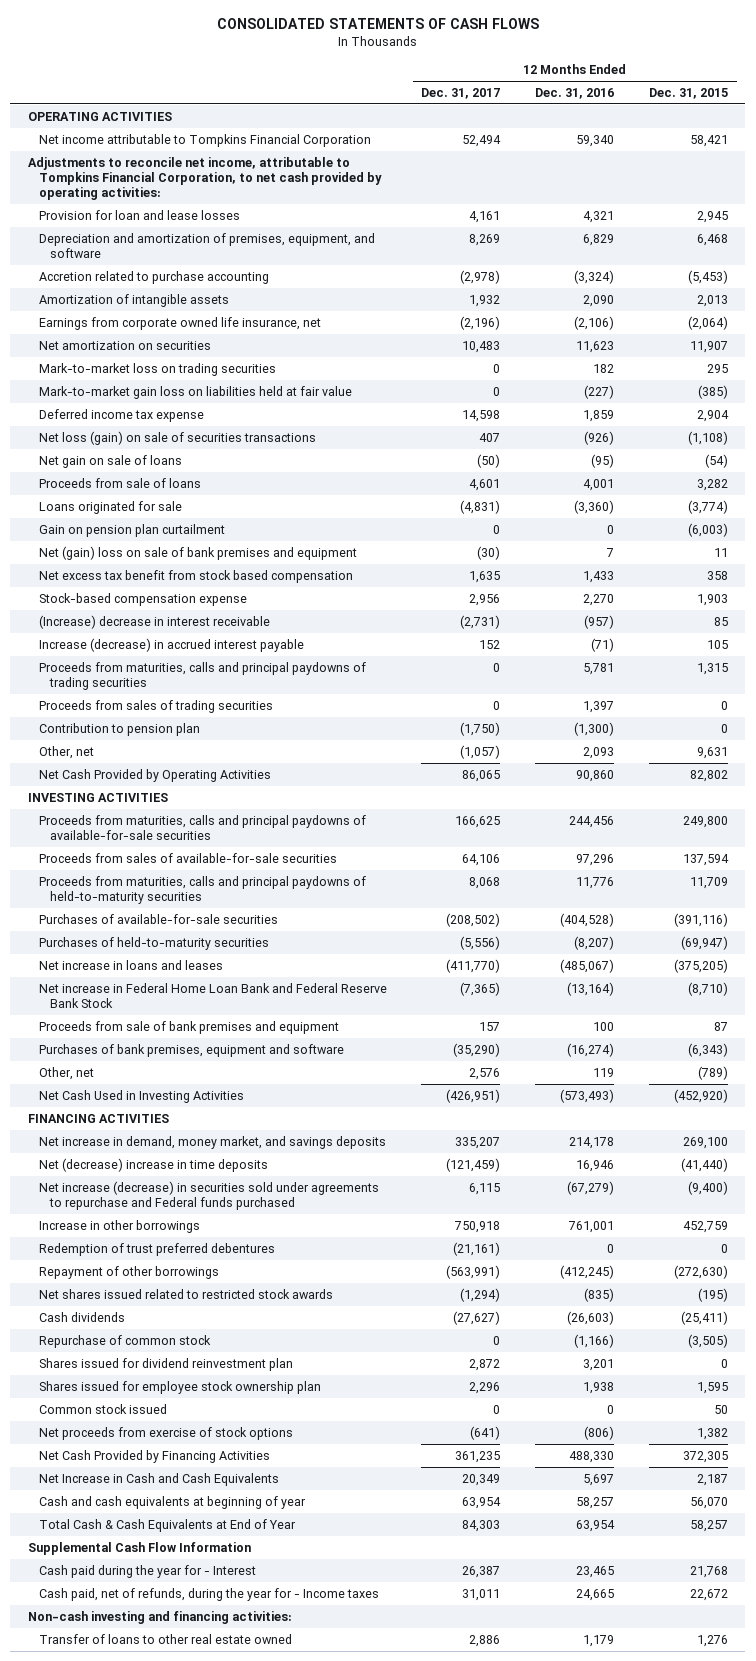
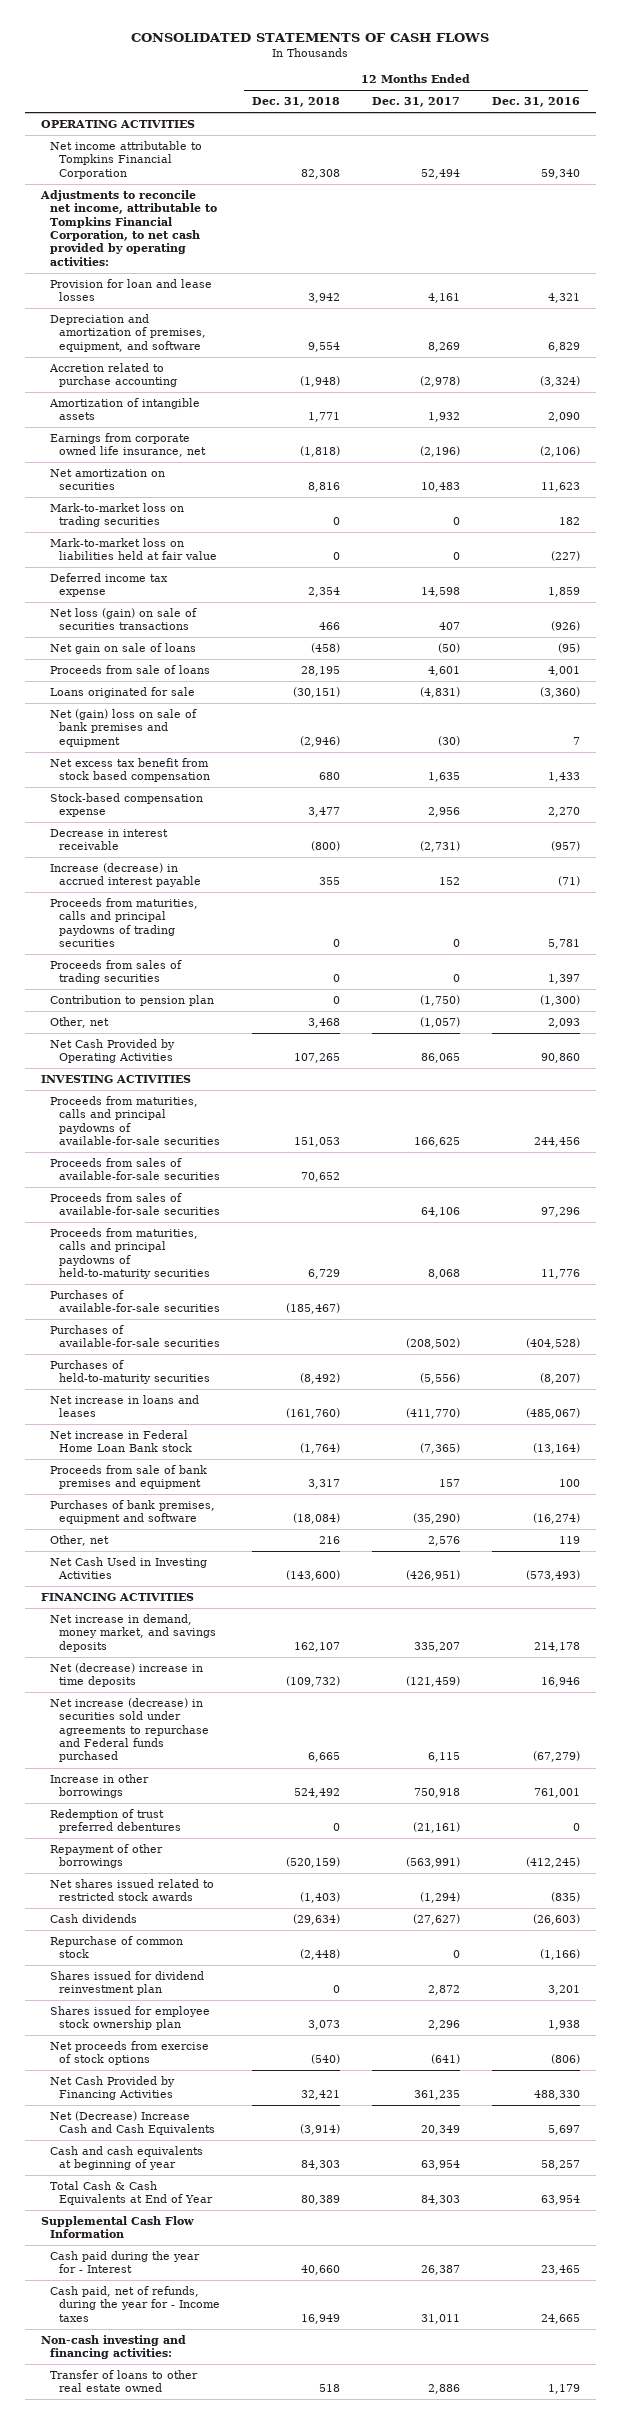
[648,87,728,99] Dec. 31, 2015 -> none
none -> [251,97,340,108] Dec. 31, 2018
[38,385,352,399] Mark-to-market gain loss on liabilities held at fair value -> [49,538,217,561] Mark-to-market loss on liabilities held at fair value
[38,523,225,537] Gain on pension plan curtailment -> none
[38,614,270,629] (Increase) decrease in interest receivable -> [49,829,168,851] Decrease in interest receivable
none -> [49,1158,220,1181] Proceeds from sales of available-for-sale securities
none -> [49,1290,220,1313] Purchases of available-for-sale securities
[38,982,387,1009] Net increase in Federal Home Loan Bank and Federal Reserve Bank Stock -> [49,1430,192,1453] Net increase in Federal Home Loan Bank stock
[38,1403,167,1414] Common stock issued -> none
[38,1472,279,1486] Net Increase in Cash and Cash Equivalents -> [49,2111,215,2136] Net (Decrease) Increase Cash and Cash Equivalents

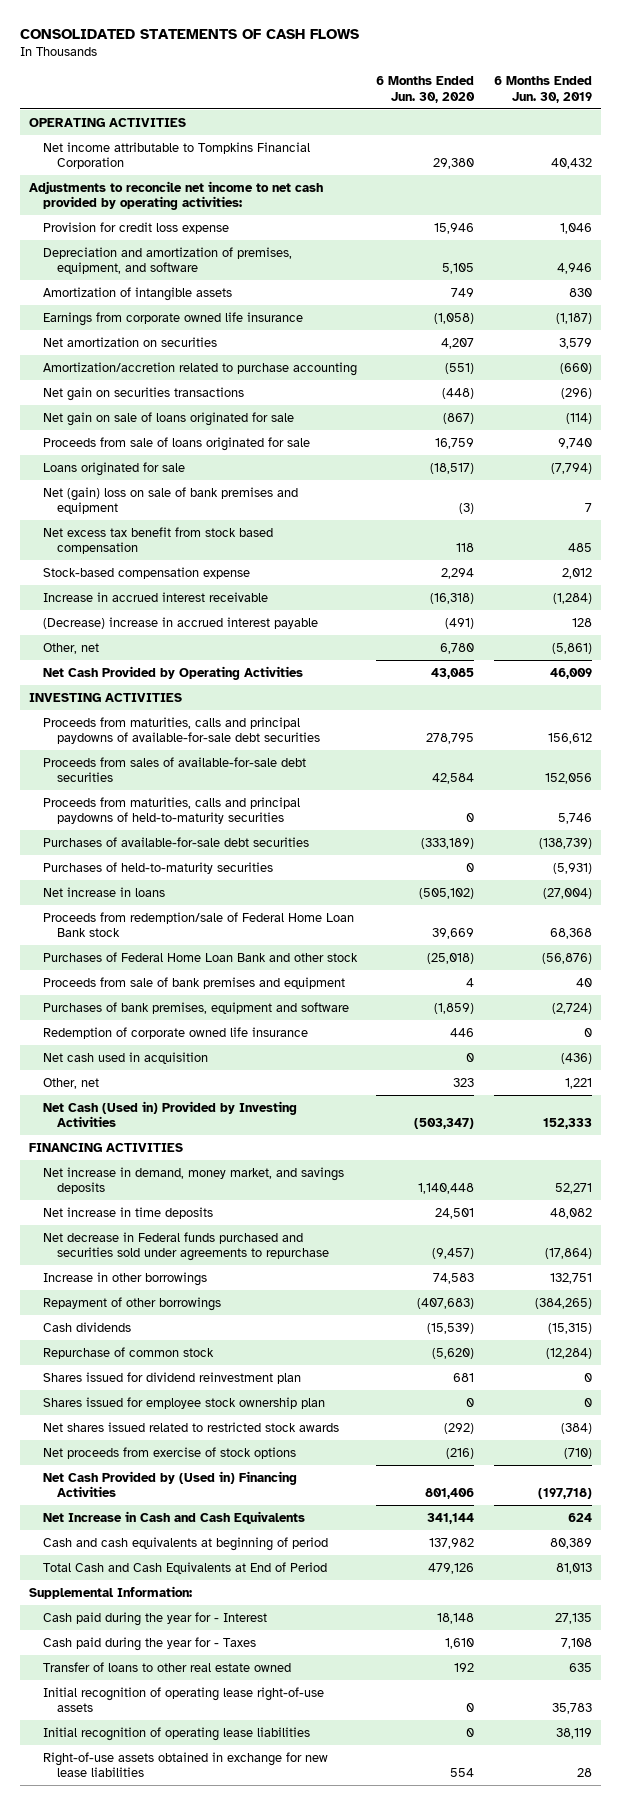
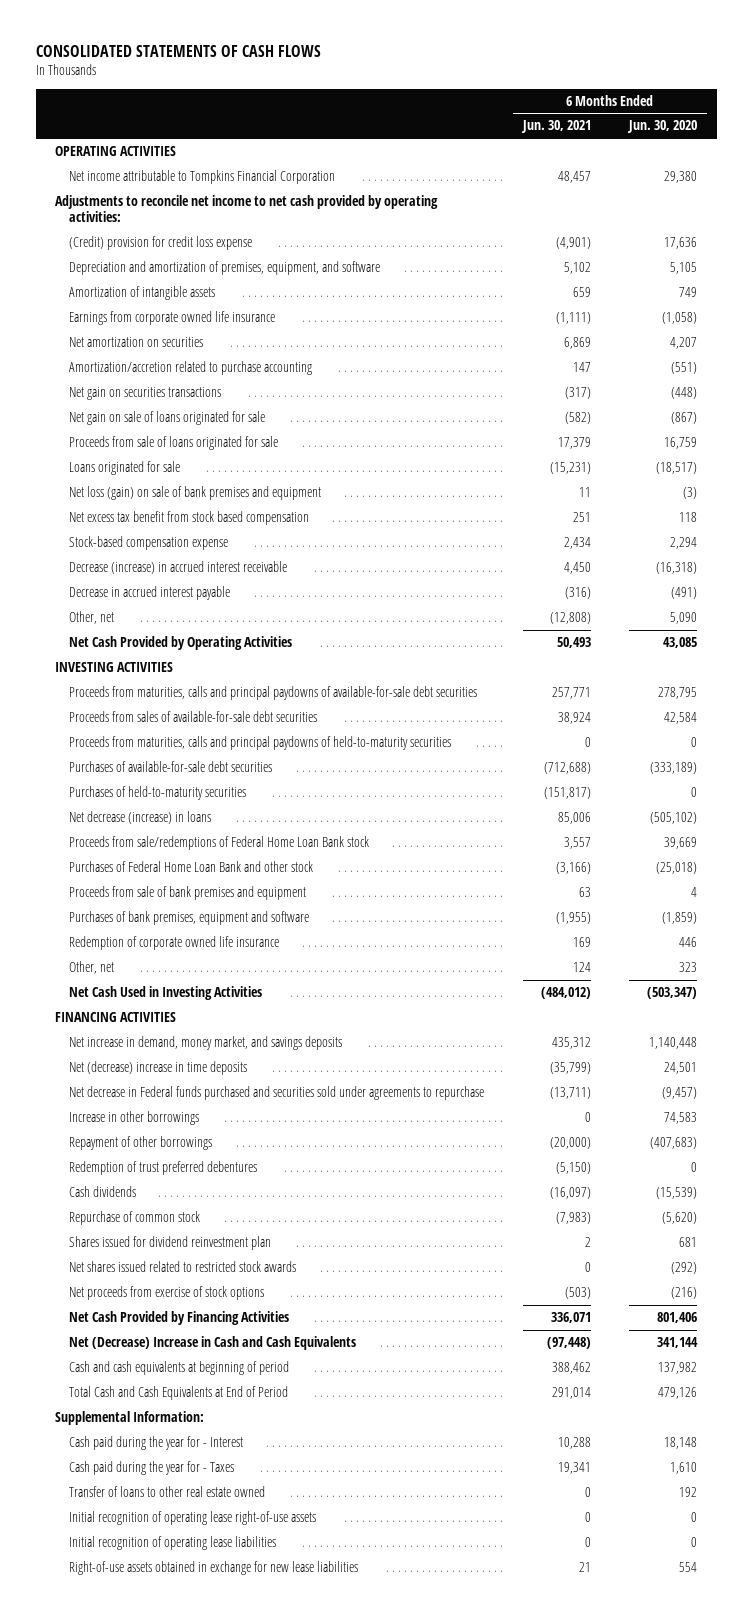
[493,76,592,103] 6 Months Ended Jun. 30, 2019 -> none
none -> [520,120,591,134] Jun. 30, 2021
[43,221,230,234] Provision for credit loss expense -> [69,236,253,251] (Credit) provision for credit loss expense
[434,222,475,234] 15,946 -> [664,237,698,250] 17,636
[43,486,299,515] Net (gain) loss on sale of bank premises and equipment -> [69,486,322,501] Net loss (gain) on sale of bank premises and equipment
[43,591,269,602] Increase in accrued interest receivable -> [69,561,288,575] Decrease (increase) in accrued interest receivable
[43,616,319,629] (Decrease) increase in accrued interest payable -> [69,586,231,601] Decrease in accrued interest payable
[440,642,475,654] 6,780 -> [670,612,698,625] 5,090
[43,886,166,897] Net increase in loans -> [69,811,212,825] Net decrease (increase) in loans
[43,911,355,938] Proceeds from redemption/sale of Federal Home Loan Bank stock -> [69,836,370,851] Proceeds from sale/redemptions of Federal Home Loan Bank stock
[43,1051,209,1064] Net cash used in acquisition -> none
[43,1100,298,1128] Net Cash (Used in) Provided by Investing Activities -> [69,986,263,1001] Net Cash Used in Investing Activities
[43,1206,214,1219] Net increase in time deposits -> [69,1061,248,1076] Net (decrease) increase in time deposits
none -> [69,1161,258,1176] Redemption of trust preferred debentures
[43,1396,326,1409] Shares issued for employee stock ownership plan -> none
[43,1470,298,1498] Net Cash Provided by (Used in) Financing Activities -> [69,1311,290,1326] Net Cash Provided by Financing Activities
[43,1510,306,1524] Net Increase in Cash and Cash Equivalents -> [69,1336,357,1351] Net (Decrease) Increase in Cash and Cash Equivalents

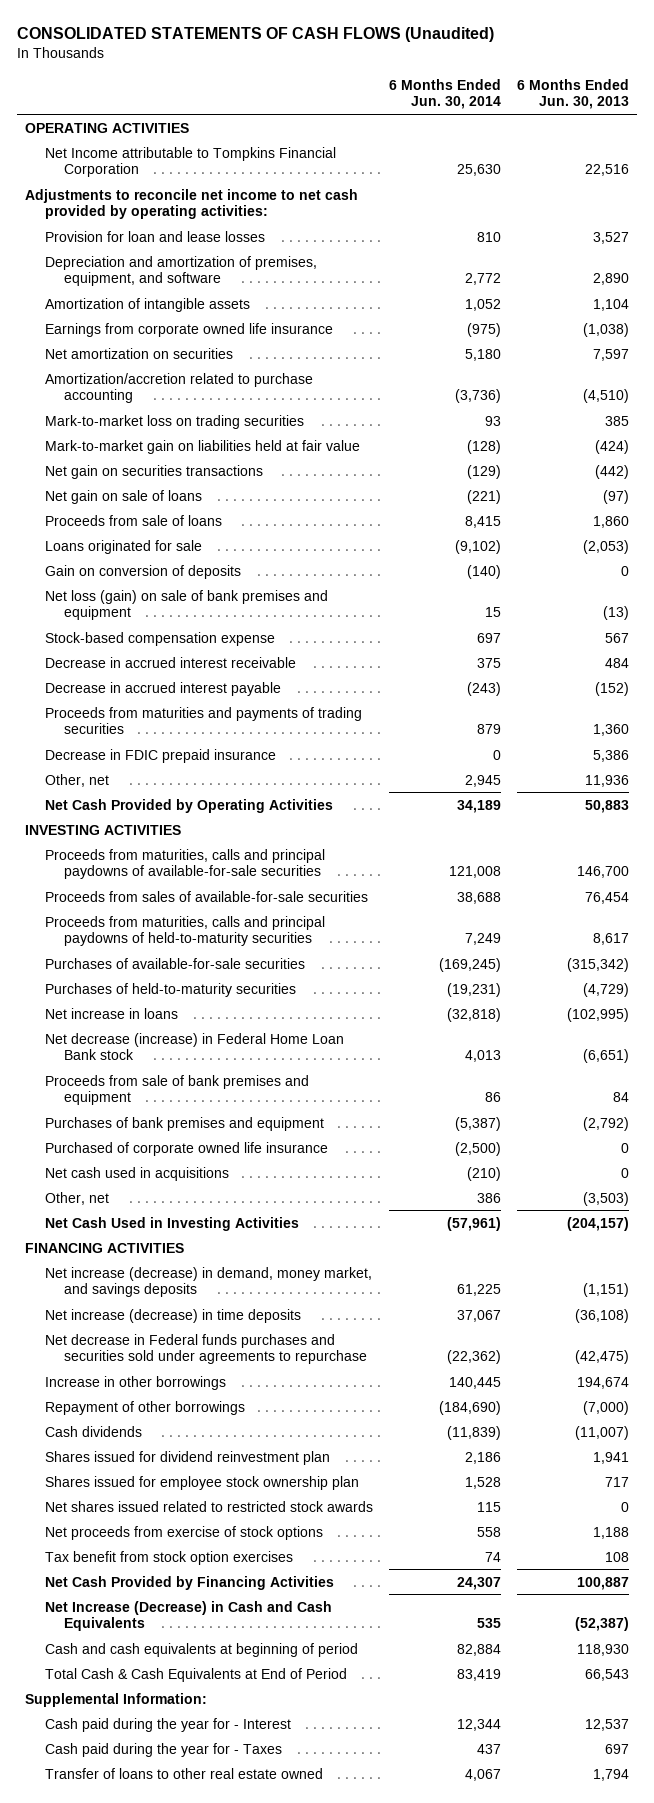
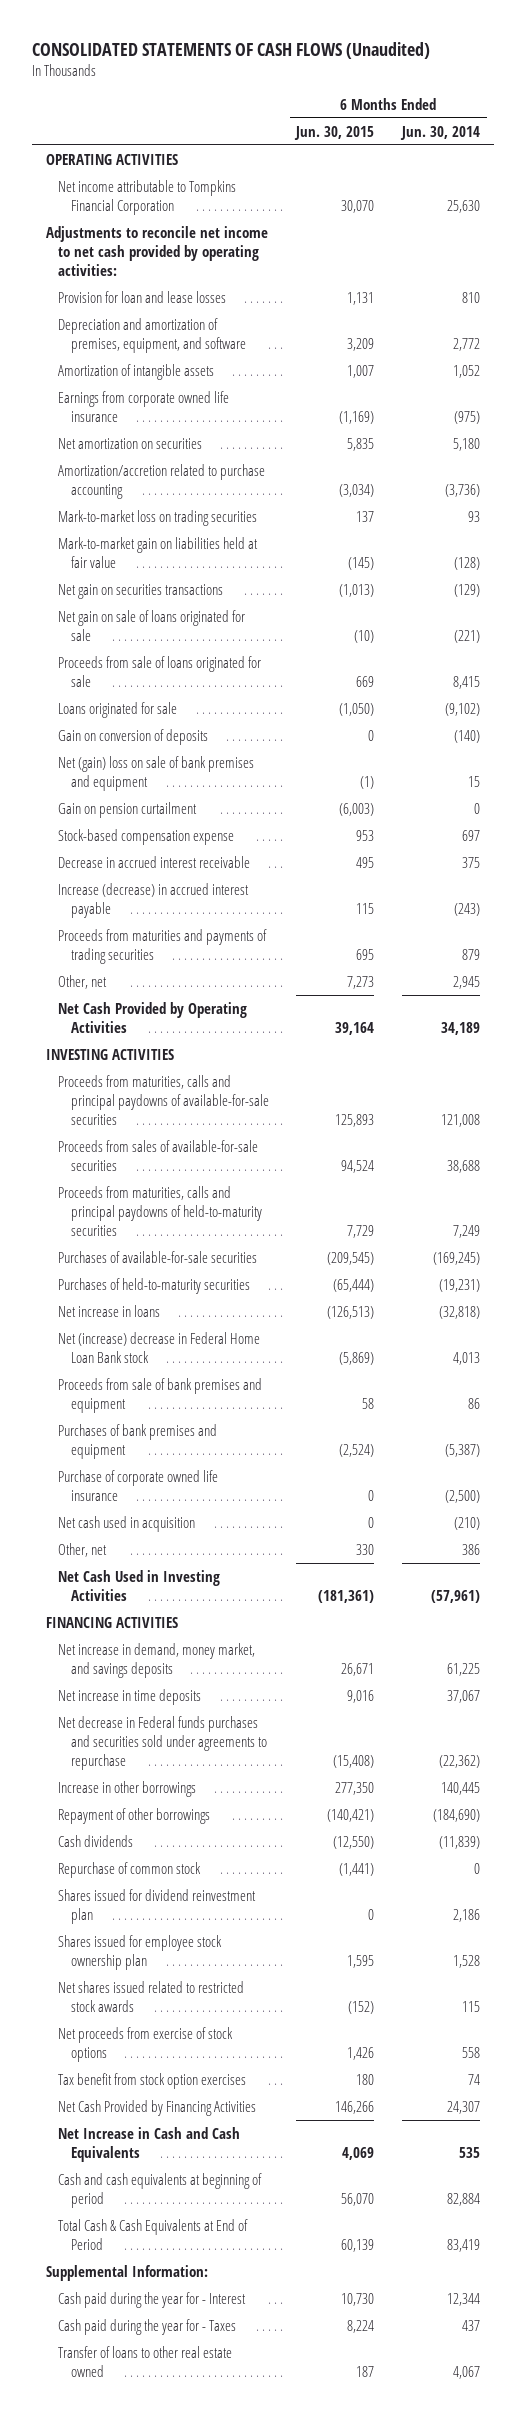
[516,78,629,110] 6 Months Ended Jun. 30, 2013 -> none
none -> [294,125,375,140] Jun. 30, 2015
[44,146,336,178] Net Income attributable to Tompkins Financial Corporation -> [58,179,237,215] Net income attributable to Tompkins Financial Corporation
[44,489,202,504] Net gain on sale of loans -> [58,609,246,641] Net gain on sale of loans originated for sale
[44,514,222,526] Proceeds from sale of loans -> [58,655,262,687] Proceeds from sale of loans originated for sale
[44,589,328,621] Net loss (gain) on sale of bank premises and equipment -> [58,755,255,791] Net (gain) loss on sale of bank premises and equipment
none -> [58,801,198,818] Gain on pension curtailment
[44,681,281,696] Decrease in accrued interest payable -> [58,882,250,918] Increase (decrease) in accrued interest payable
[44,748,276,763] Decrease in FDIC prepaid insurance -> none
[44,1032,344,1061] Net decrease (increase) in Federal Home Loan Bank stock -> [58,1331,261,1363] Net (increase) decrease in Federal Home Loan Bank stock
[44,1141,328,1156] Purchased of corporate owned life insurance -> [58,1469,219,1501] Purchase of corporate owned life insurance
[44,1166,229,1181] Net cash used in acquisitions -> [58,1515,196,1532] Net cash used in acquisition
[44,1266,372,1298] Net increase (decrease) in demand, money market, and savings deposits -> [58,1642,256,1678] Net increase in demand, money market, and savings deposits
[44,1308,301,1323] Net increase (decrease) in time deposits -> [58,1688,202,1705] Net increase in time deposits
none -> [58,1861,202,1878] Repurchase of common stock
[44,1600,332,1632] Net Increase (Decrease) in Cash and Cash Equivalents -> [58,2126,241,2162] Net Increase in Cash and Cash Equivalents

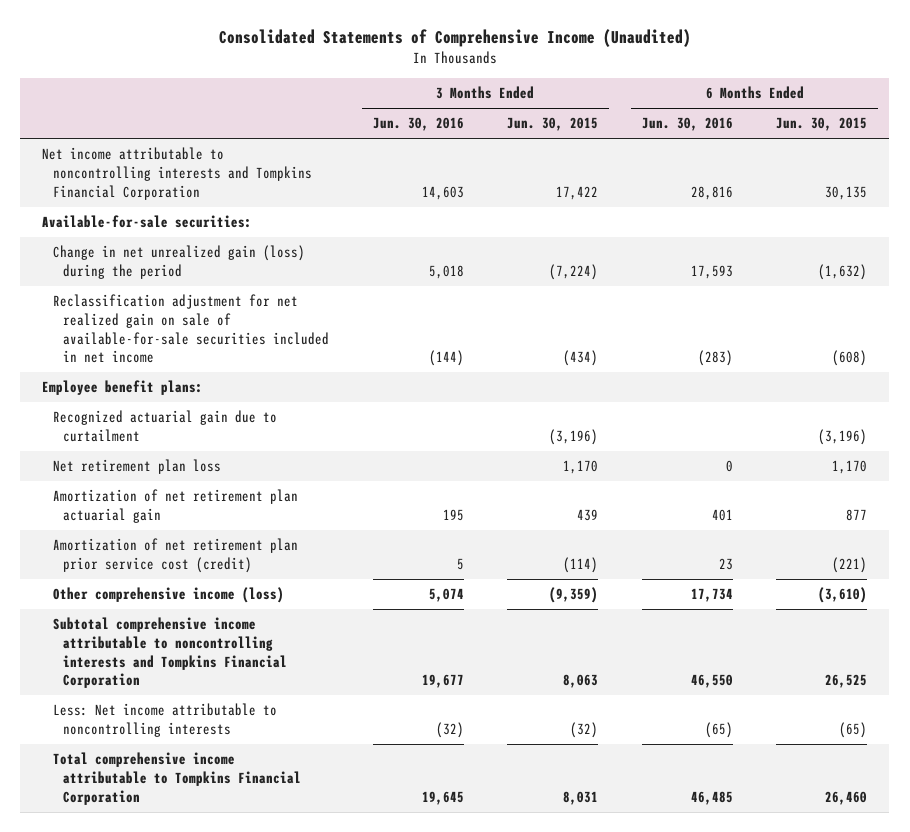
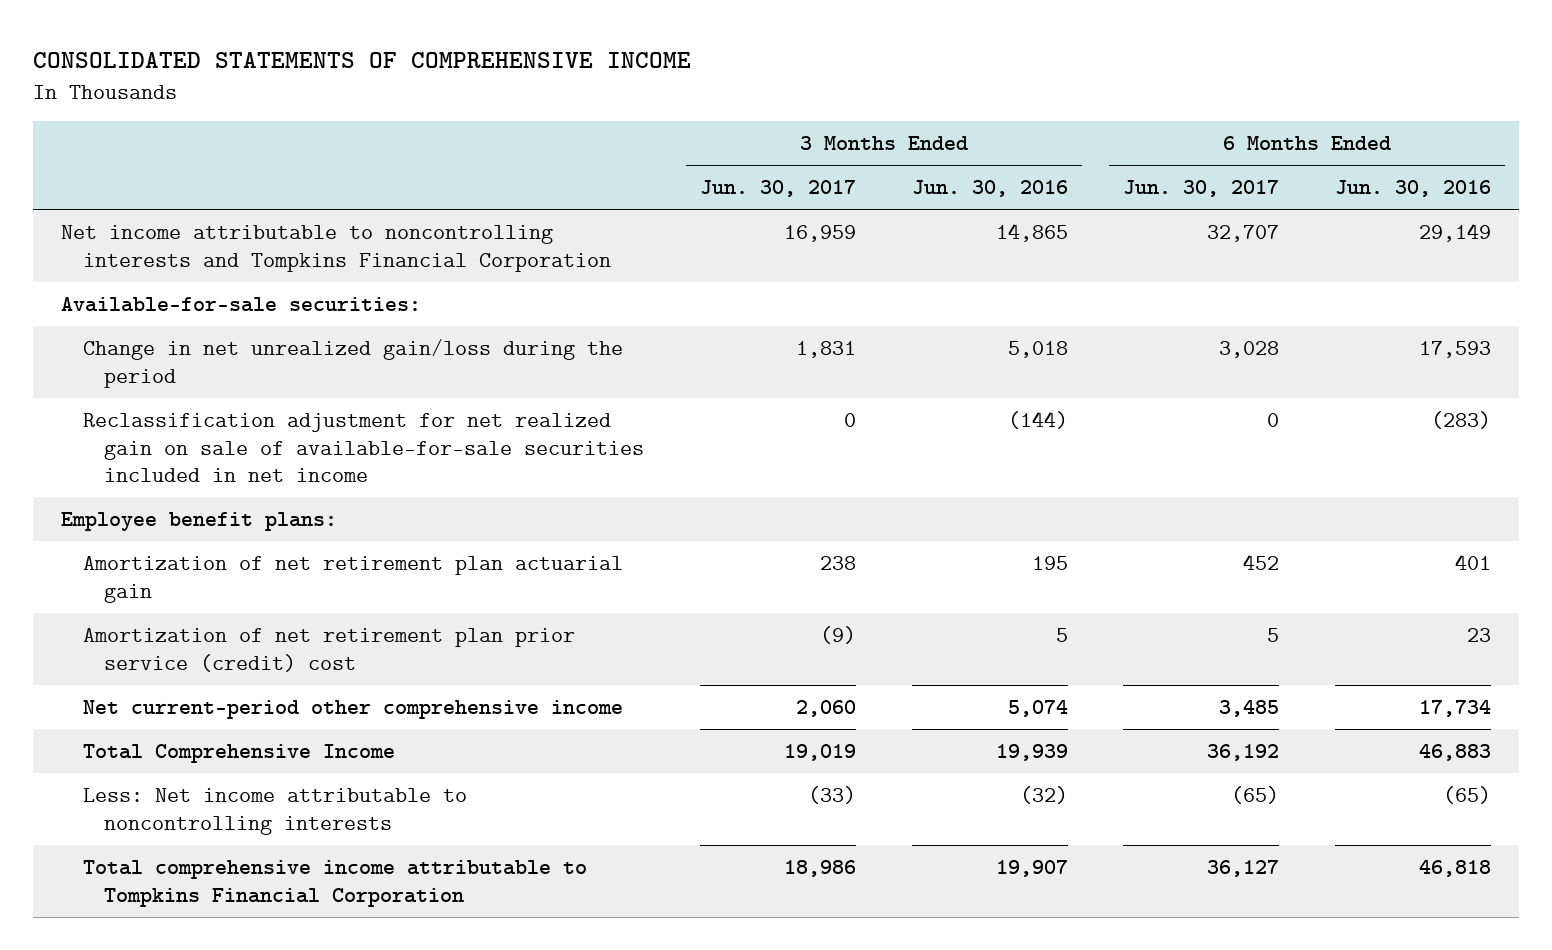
[218,29,691,48] Consolidated Statements of Comprehensive Income (Unaudited) -> [33,52,692,69] CONSOLIDATED STATEMENTS OF COMPREHENSIVE INCOME
[507,117,599,132] Jun. 30, 2015 -> none
[776,117,868,132] Jun. 30, 2015 -> none
none -> [699,180,856,198] Jun. 30, 2017
none -> [1123,180,1280,198] Jun. 30, 2017
[421,185,464,200] 14,603 -> [995,222,1068,242] 14,865
[690,185,733,200] 28,816 -> [1419,222,1492,242] 29,149
[52,245,305,279] Change in net unrealized gain (loss) during the period -> [82,338,623,388] Change in net unrealized gain/loss during the period
[52,410,277,442] Recognized actuarial gain due to curtailment -> none
[52,459,221,475] Net retirement plan loss -> none
[52,617,288,689] Subtotal comprehensive income attributable to noncontrolling interests and Tompkins Financial Corporation -> none
[52,538,298,573] Amortization of net retirement plan prior service cost (credit) -> [82,627,575,672] Amortization of net retirement plan prior service (credit) cost
[52,587,284,604] Other comprehensive income (loss) -> [82,699,623,719] Net current-period other comprehensive income
none -> [82,743,395,763] Total Comprehensive Income
[421,790,464,805] 19,645 -> [995,859,1068,877] 19,907
[690,790,733,805] 46,485 -> [1419,859,1492,877] 46,818

